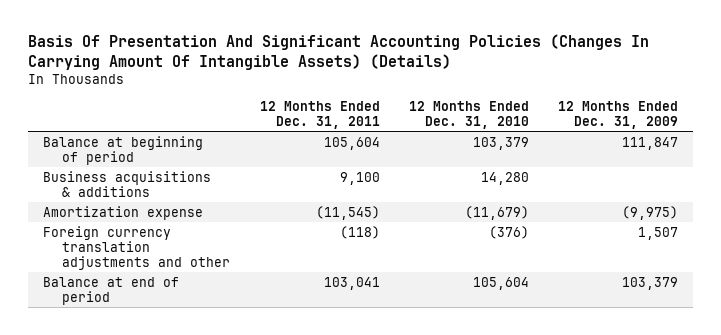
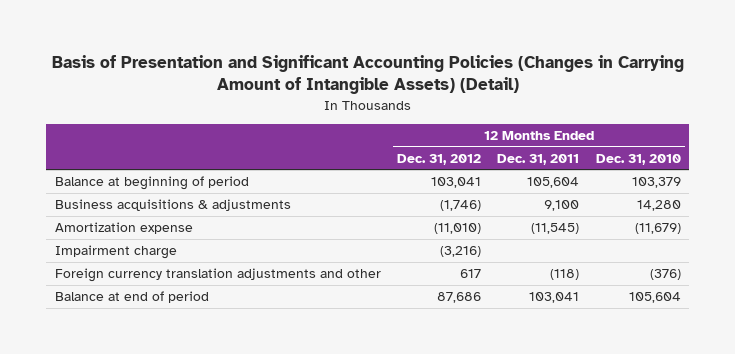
[27,34,649,70] Basis Of Presentation And Significant Accounting Policies (Changes In Carrying Amount Of Intangible Assets) (Details) -> [51,55,684,95] Basis of Presentation and Significant Accounting Policies (Changes in Carrying Amount of Intangible Assets) (Detail)
[558,100,679,129] 12 Months Ended Dec. 31, 2009 -> none
none -> [397,153,482,165] Dec. 31, 2012
[42,170,211,197] Business acquisitions & additions -> [54,199,291,212] Business acquisitions & adjustments
none -> [54,245,177,260] Impairment charge

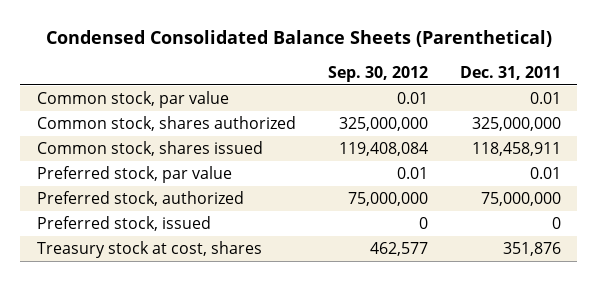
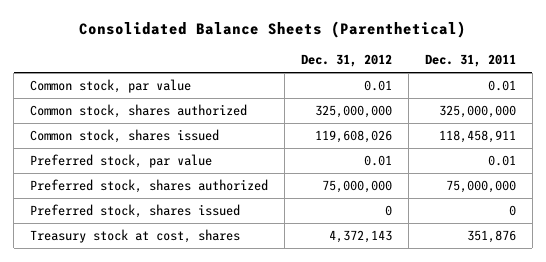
[45,30,552,48] Condensed Consolidated Balance Sheets (Parenthetical) -> [78,20,466,38] Consolidated Balance Sheets (Parenthetical)
[327,65,428,82] Sep. 30, 2012 -> none
none -> [300,54,392,68] Dec. 31, 2012
[36,190,244,206] Preferred stock, authorized -> [30,179,269,194] Preferred stock, shares authorized
[36,215,211,231] Preferred stock, issued -> [30,204,241,219] Preferred stock, shares issued

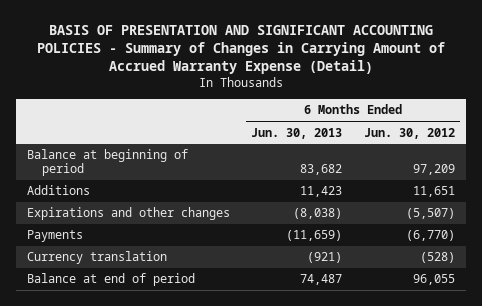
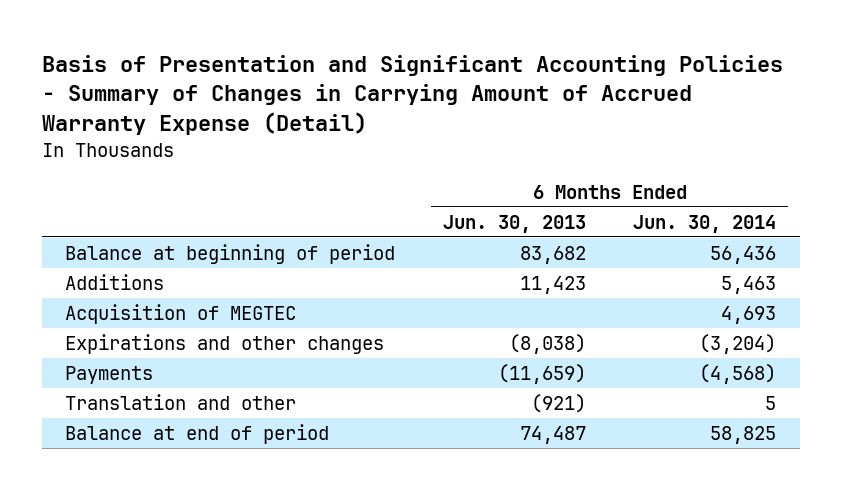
[36,24,445,75] BASIS OF PRESENTATION AND SIGNIFICANT ACCOUNTING POLICIES - Summary of Changes in Carrying Amount of Accrued Warranty Expense (Detail) -> [41,54,783,136] Basis of Presentation and Significant Accounting Policies - Summary of Changes in Carrying Amount of Accrued Warranty Expense (Detail)
[363,127,455,139] Jun. 30, 2012 -> none
none -> [633,214,777,233] Jun. 30, 2014
none -> [65,304,297,325] Acquisition of MEGTEC
[26,251,167,265] Currency translation -> [65,394,297,411] Translation and other

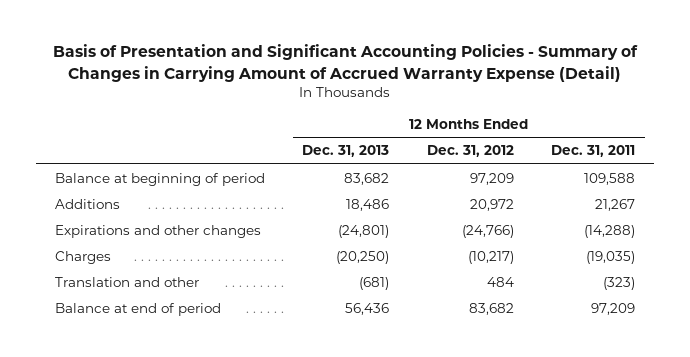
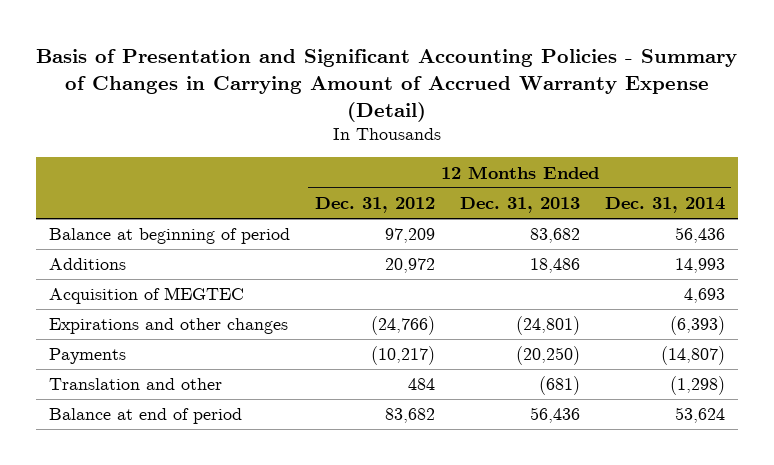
[551,145,636,158] Dec. 31, 2011 -> none
none -> [605,196,726,213] Dec. 31, 2014
none -> [48,287,244,305] Acquisition of MEGTEC
[54,250,111,264] Charges -> [48,348,126,365] Payments

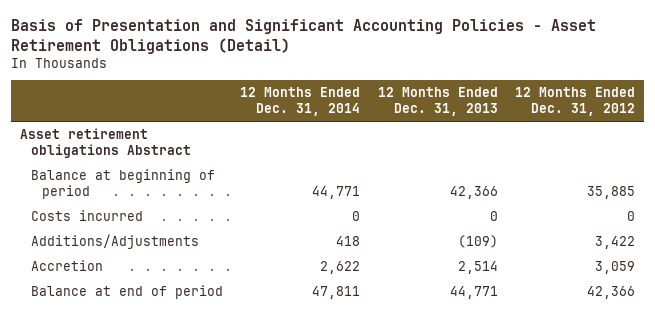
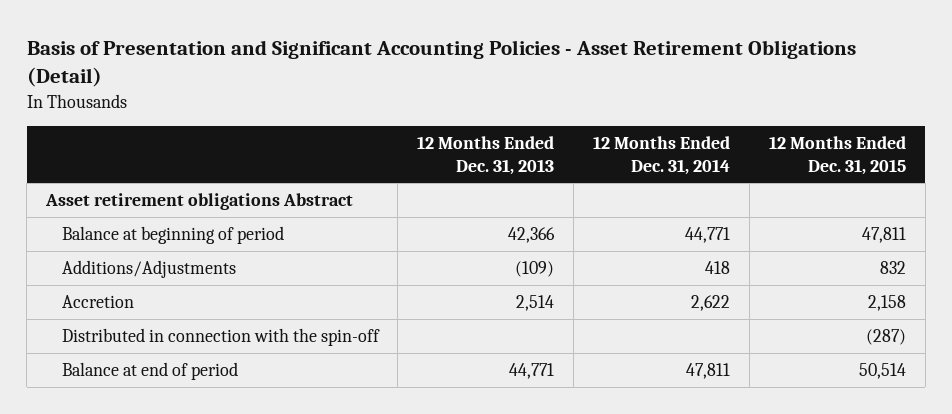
[515,87,636,117] 12 Months Ended Dec. 31, 2012 -> none
none -> [769,136,907,175] 12 Months Ended Dec. 31, 2015
[30,209,143,221] Costs incurred -> none
none -> [61,328,380,347] Distributed in connection with the spin-off

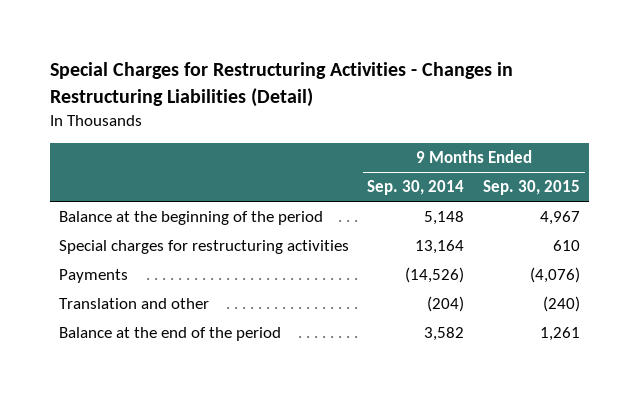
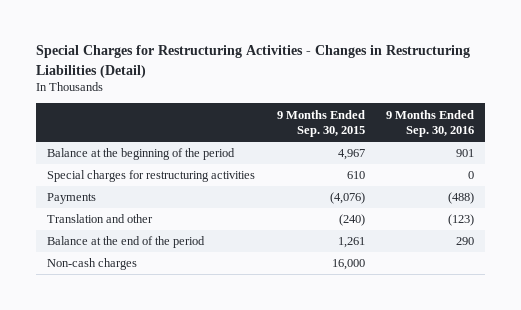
[367,180,465,196] Sep. 30, 2014 -> none
none -> [386,109,475,138] 9 Months Ended Sep. 30, 2016
none -> [47,258,138,271] Non-cash charges

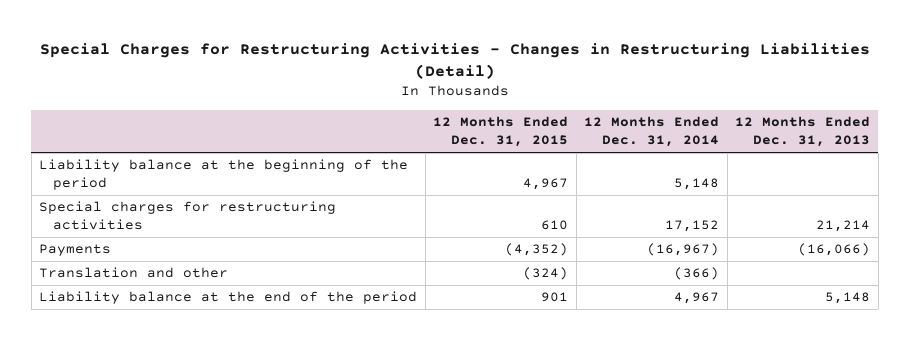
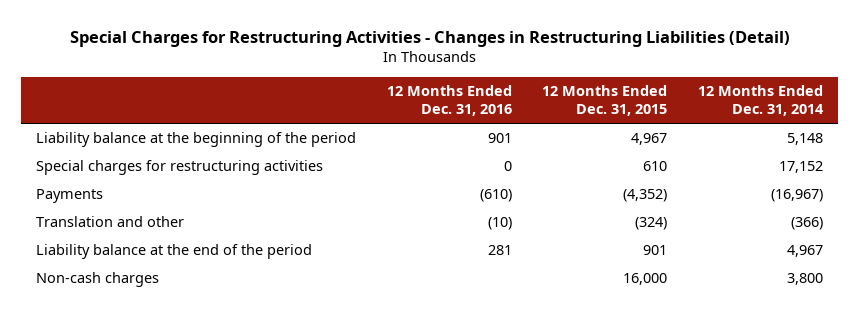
[735,116,871,148] 12 Months Ended Dec. 31, 2013 -> none
none -> [386,85,512,117] 12 Months Ended Dec. 31, 2016
none -> [36,272,160,288] Non-cash charges

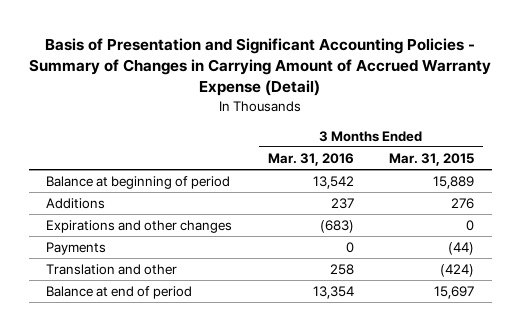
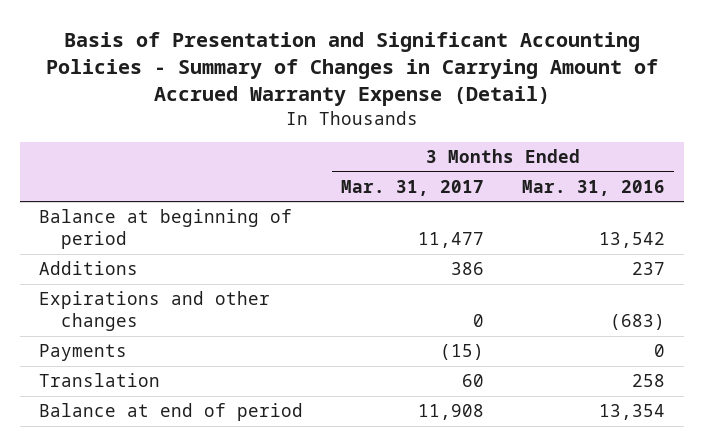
[389,152,475,166] Mar. 31, 2015 -> none
none -> [341,179,485,196] Mar. 31, 2017
[46,264,178,276] Translation and other -> [39,373,161,388] Translation

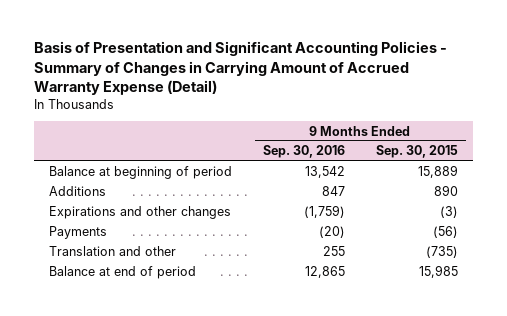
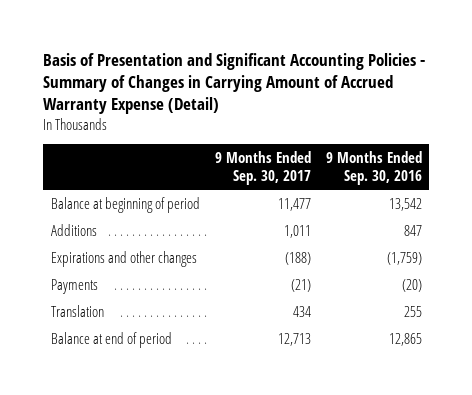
[375,145,458,159] Sep. 30, 2015 -> none
none -> [214,150,311,185] 9 Months Ended Sep. 30, 2017
[49,246,177,257] Translation and other -> [50,304,104,317] Translation

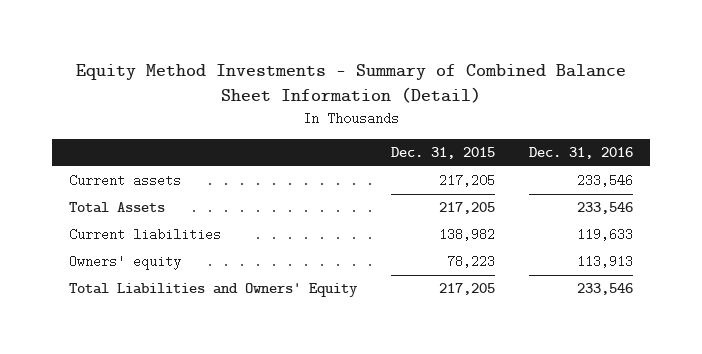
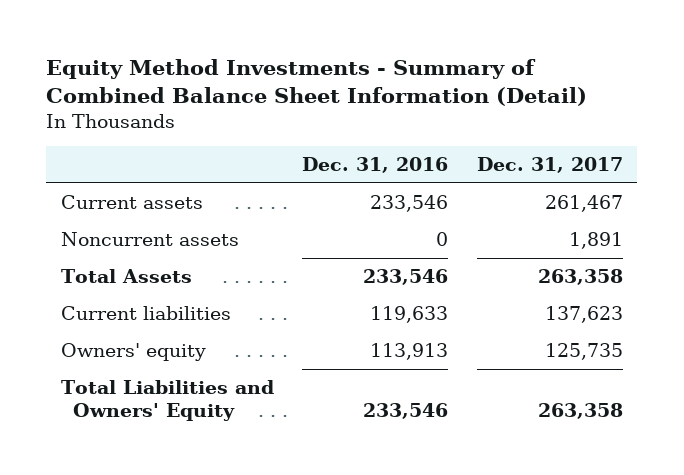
[391,146,496,159] Dec. 31, 2015 -> none
none -> [476,157,623,174] Dec. 31, 2017
none -> [60,231,239,246] Noncurrent assets

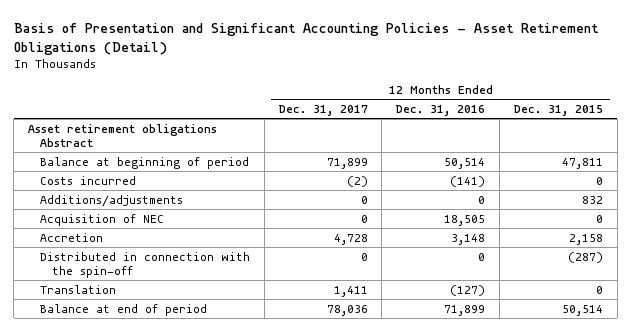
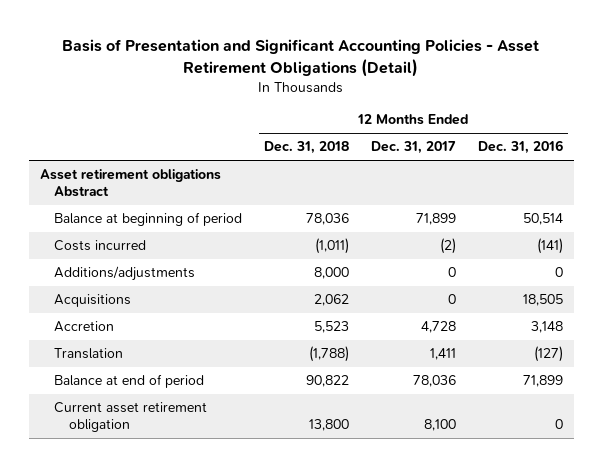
[514,105,604,117] Dec. 31, 2015 -> none
none -> [264,141,350,155] Dec. 31, 2018
[39,213,164,226] Acquisition of NEC -> [54,294,132,308] Acquisitions
[39,251,250,278] Distributed in connection with the spin-off -> none
none -> [54,402,208,432] Current asset retirement obligation

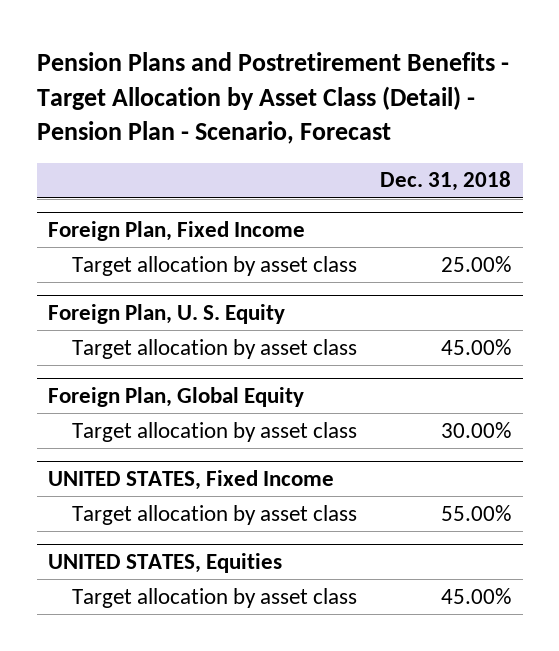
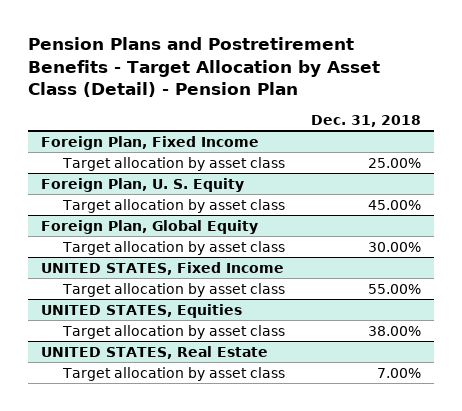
[36,52,509,145] Pension Plans and Postretirement Benefits - Target Allocation by Asset Class (Detail) - Pension Plan - Scenario, Forecast -> [28,37,381,97] Pension Plans and Postretirement Benefits - Target Allocation by Asset Class (Detail) - Pension Plan
[441,587,512,604] 45.00% -> [367,325,421,336] 38.00%
none -> [41,345,269,359] UNITED STATES, Real Estate
none -> [61,366,285,381] Target allocation by asset class

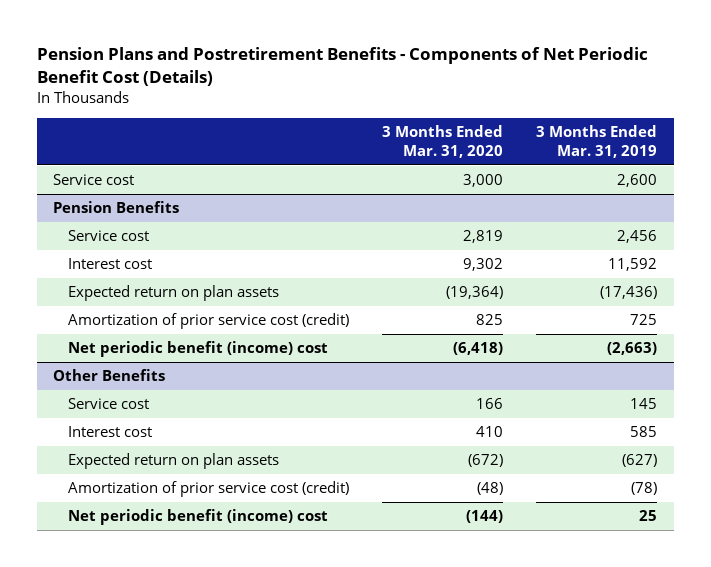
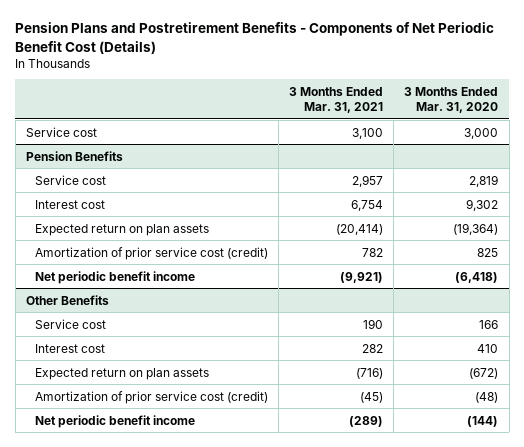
[536,125,658,158] 3 Months Ended Mar. 31, 2019 -> none
none -> [289,86,384,113] 3 Months Ended Mar. 31, 2021
[67,341,328,358] Net periodic benefit (income) cost -> [34,270,195,284] Net periodic benefit income
[67,509,328,526] Net periodic benefit (income) cost -> [34,414,195,428] Net periodic benefit income

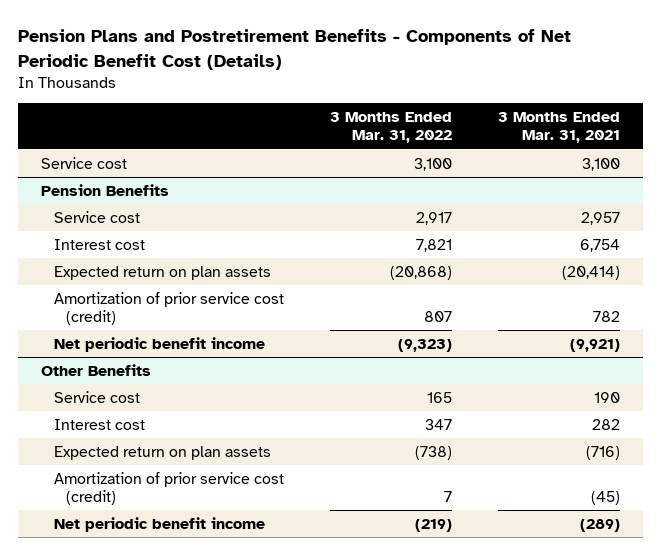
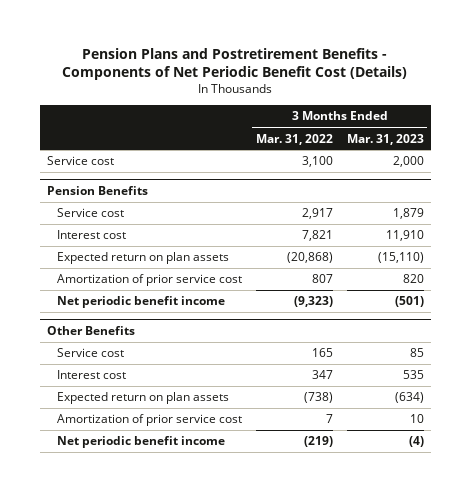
[498,111,621,144] 3 Months Ended Mar. 31, 2021 -> none
none -> [346,133,424,145] Mar. 31, 2023
[53,291,284,326] Amortization of prior service cost (credit) -> [56,274,242,287] Amortization of prior service cost
[53,471,284,506] Amortization of prior service cost (credit) -> [56,414,242,427] Amortization of prior service cost

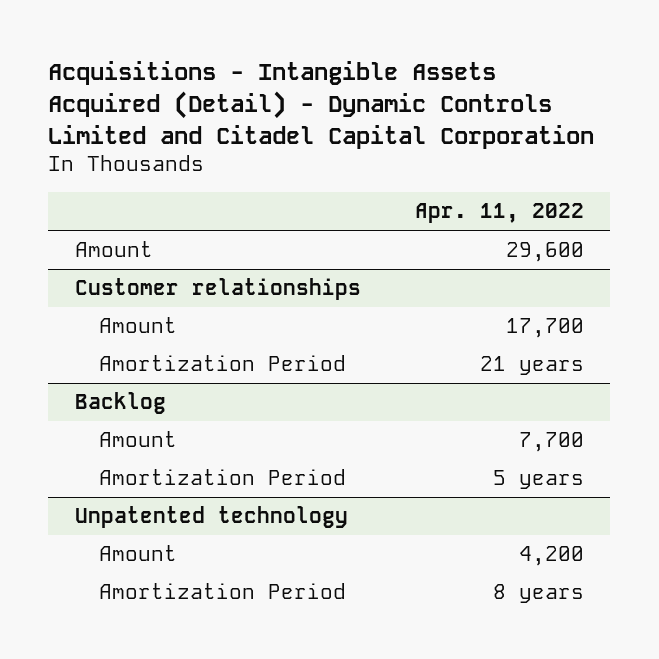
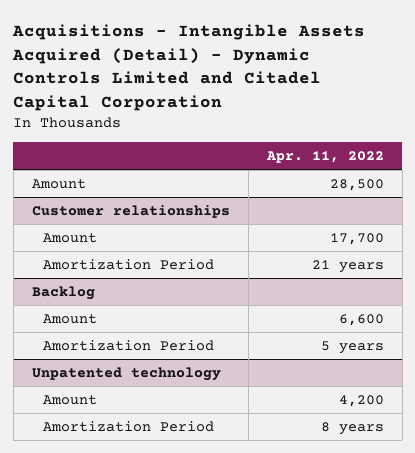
[505,242,584,263] 29,600 -> [329,178,384,191] 28,500
[518,432,584,453] 7,700 -> [338,313,384,326] 6,600

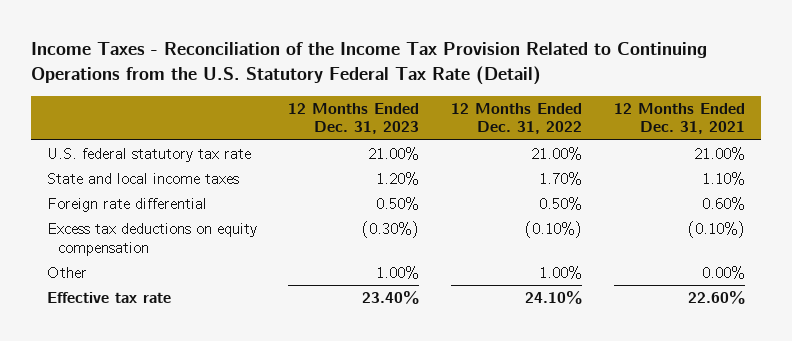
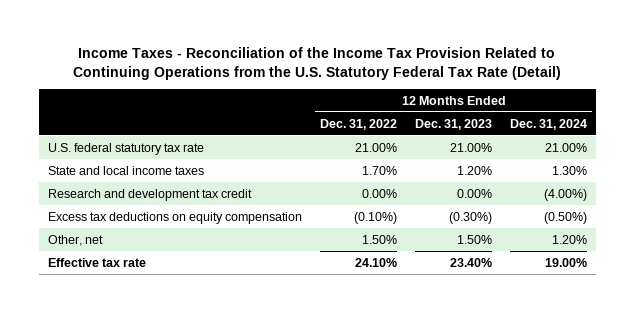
[614,102,746,135] 12 Months Ended Dec. 31, 2021 -> none
none -> [510,118,588,130] Dec. 31, 2024
[46,198,207,213] Foreign rate differential -> none
none -> [47,188,252,201] Research and development tax credit
[46,267,87,279] Other -> [47,234,103,246] Other, net
[376,266,420,280] 1.00% -> [457,234,493,244] 1.50%
[539,266,583,280] 1.00% -> [361,234,397,244] 1.50%

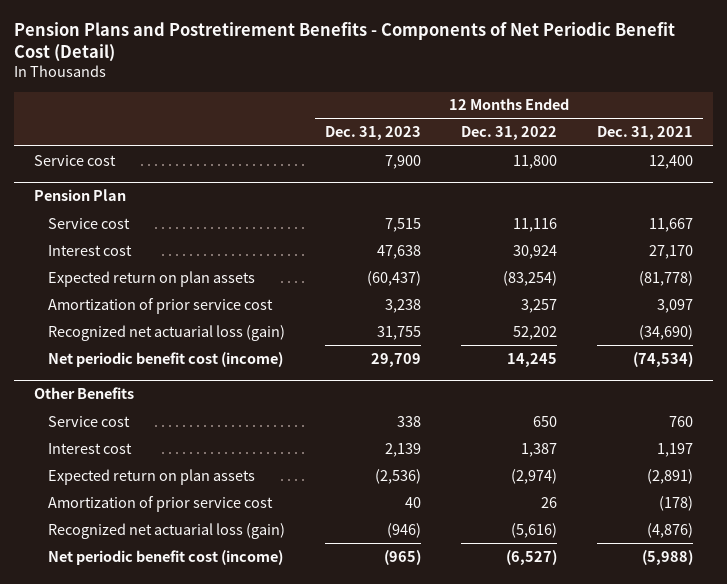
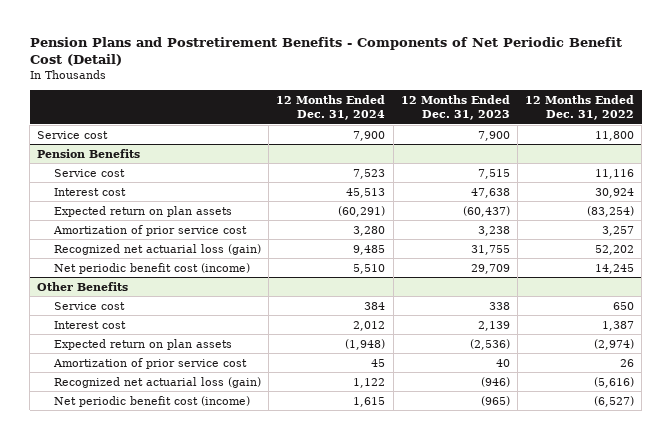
[597,126,694,141] Dec. 31, 2021 -> none
none -> [276,94,386,120] 12 Months Ended Dec. 31, 2024
[33,189,126,202] Pension Plan -> [37,148,141,158] Pension Benefits

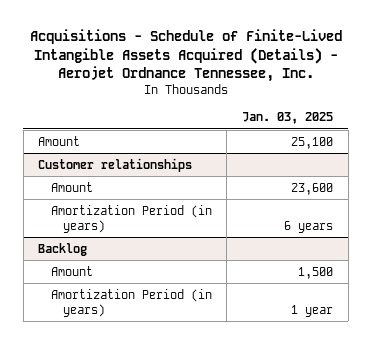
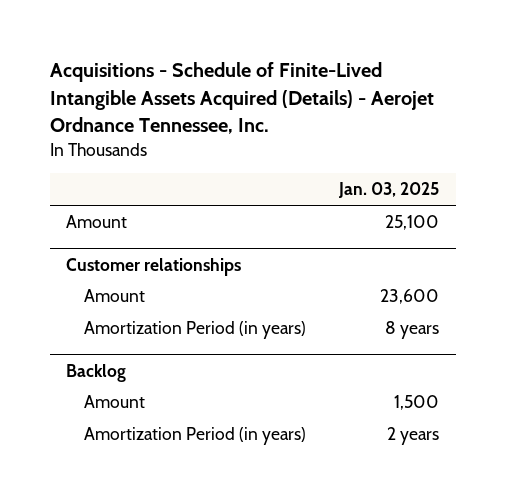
[283,220,333,233] 6 years -> [385,321,440,340] 8 years
[290,304,333,317] 1 year -> [387,427,440,446] 2 years

